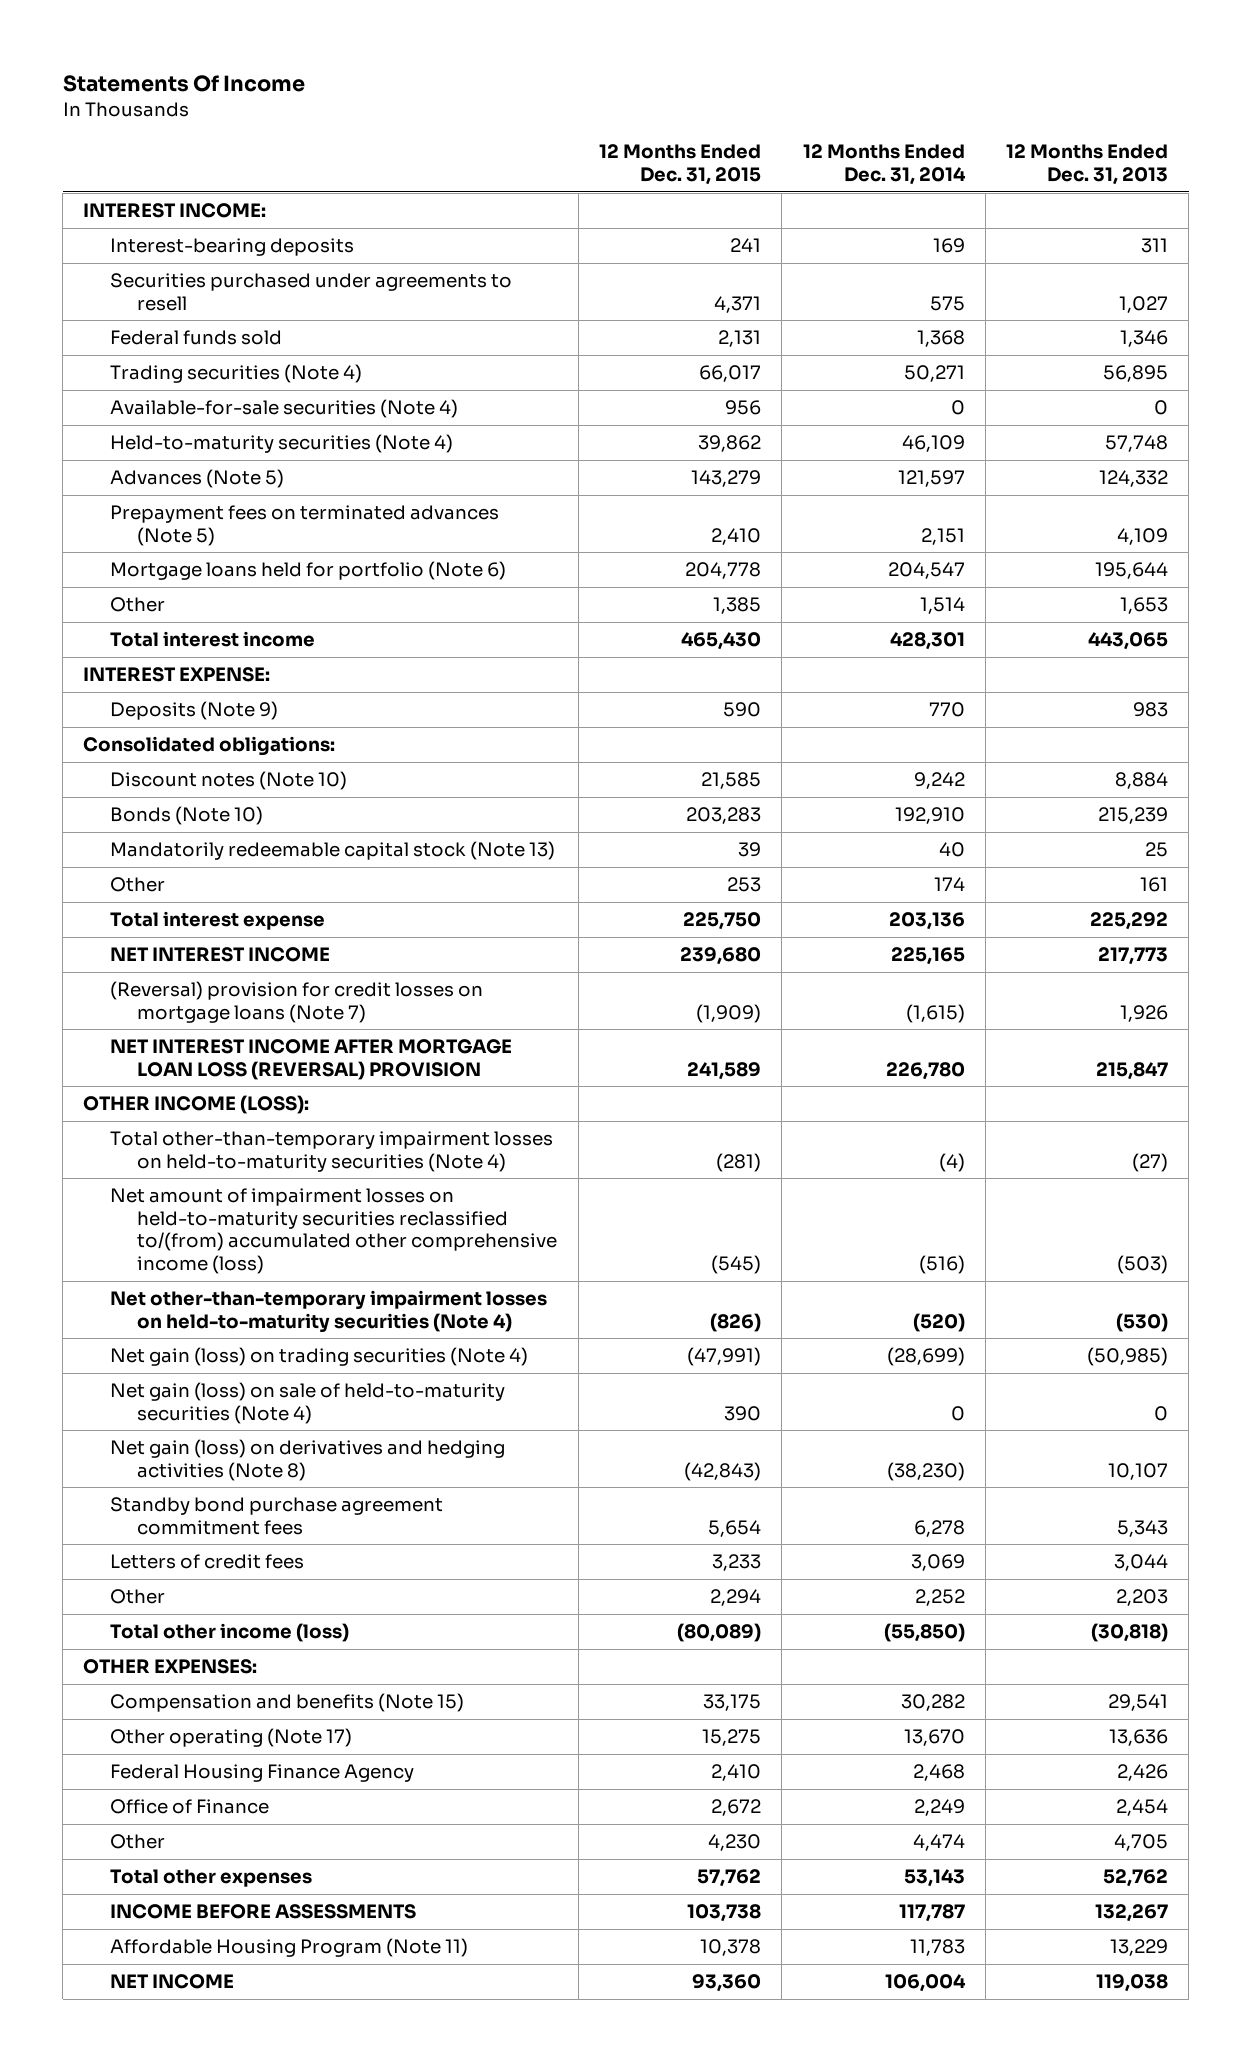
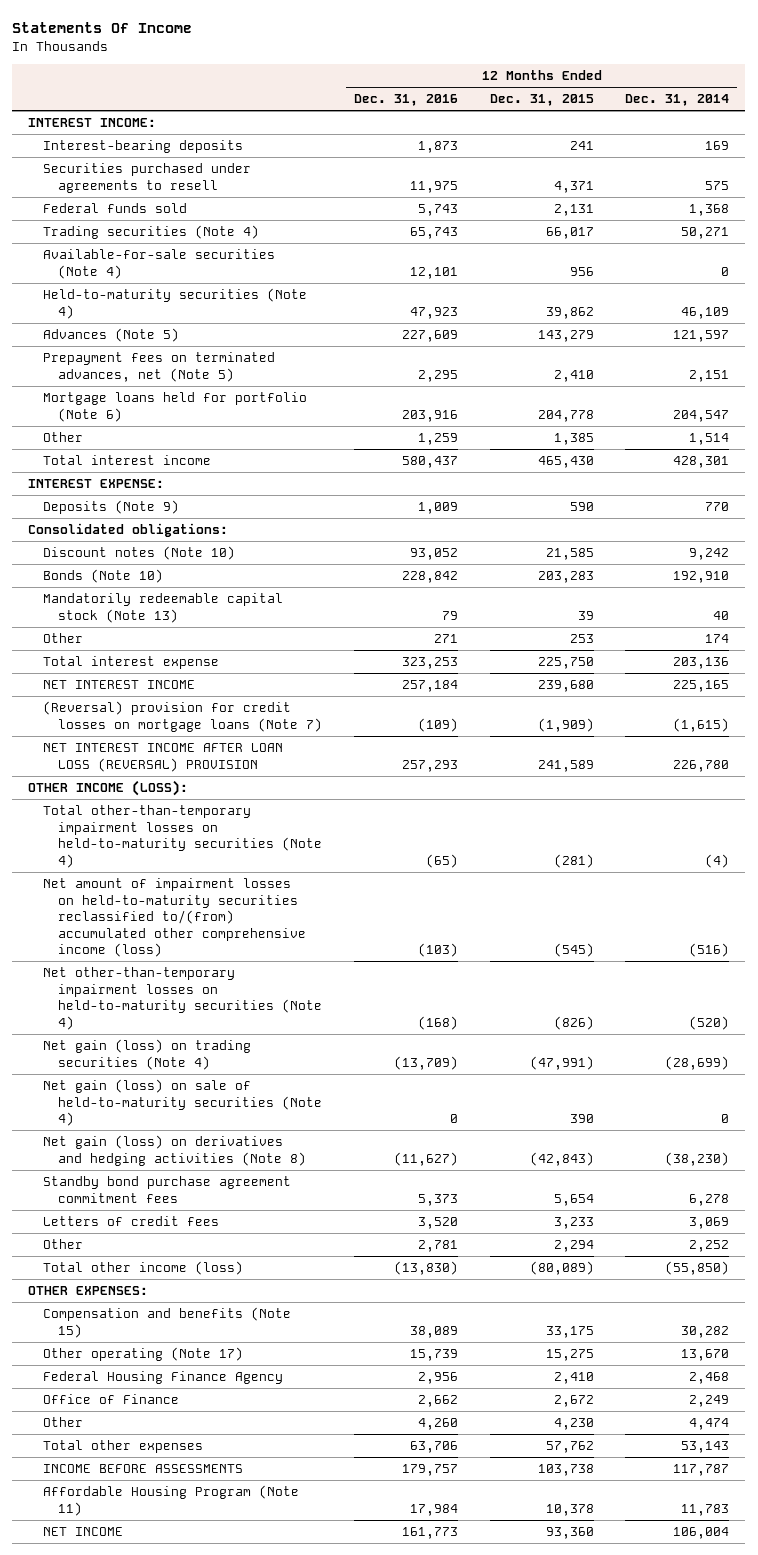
[1006,144,1169,185] 12 Months Ended Dec. 31, 2013 -> none
none -> [353,94,458,107] Dec. 31, 2016
[110,505,500,546] Prepayment fees on terminated advances (Note 5) -> [43,352,276,382] Prepayment fees on terminated advances, net (Note 5)
[110,1039,513,1080] NET INTEREST INCOME AFTER MORTGAGE LOAN LOSS (REVERSAL) PROVISION -> [43,743,284,772] NET INTEREST INCOME AFTER LOAN LOSS (REVERSAL) PROVISION

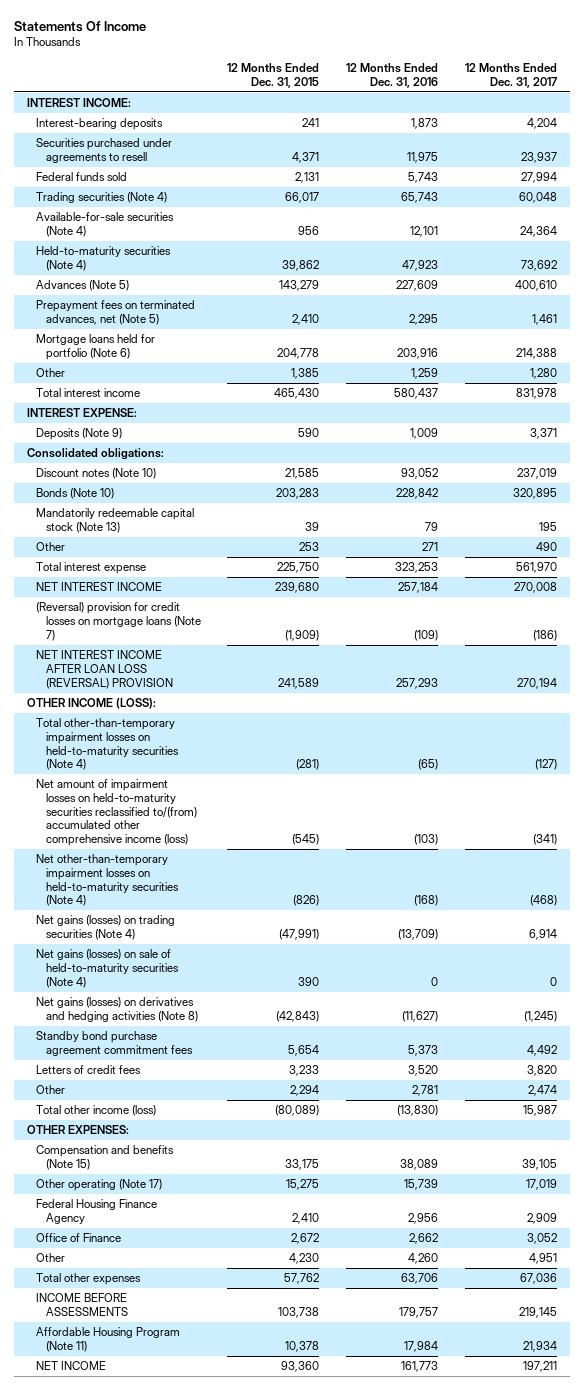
[625,94,730,107] Dec. 31, 2014 -> none
none -> [464,63,557,88] 12 Months Ended Dec. 31, 2017
[43,1039,252,1070] Net gain (loss) on trading securities (Note 4) -> [36,915,176,940] Net gains (losses) on trading securities (Note 4)
[43,1079,323,1127] Net gain (loss) on sale of held-to-maturity securities (Note 4) -> [36,949,179,988] Net gains (losses) on sale of held-to-maturity securities (Note 4)
[43,1135,307,1166] Net gain (loss) on derivatives and hedging activities (Note 8) -> [36,997,198,1022] Net gains (losses) on derivatives and hedging activities (Note 8)

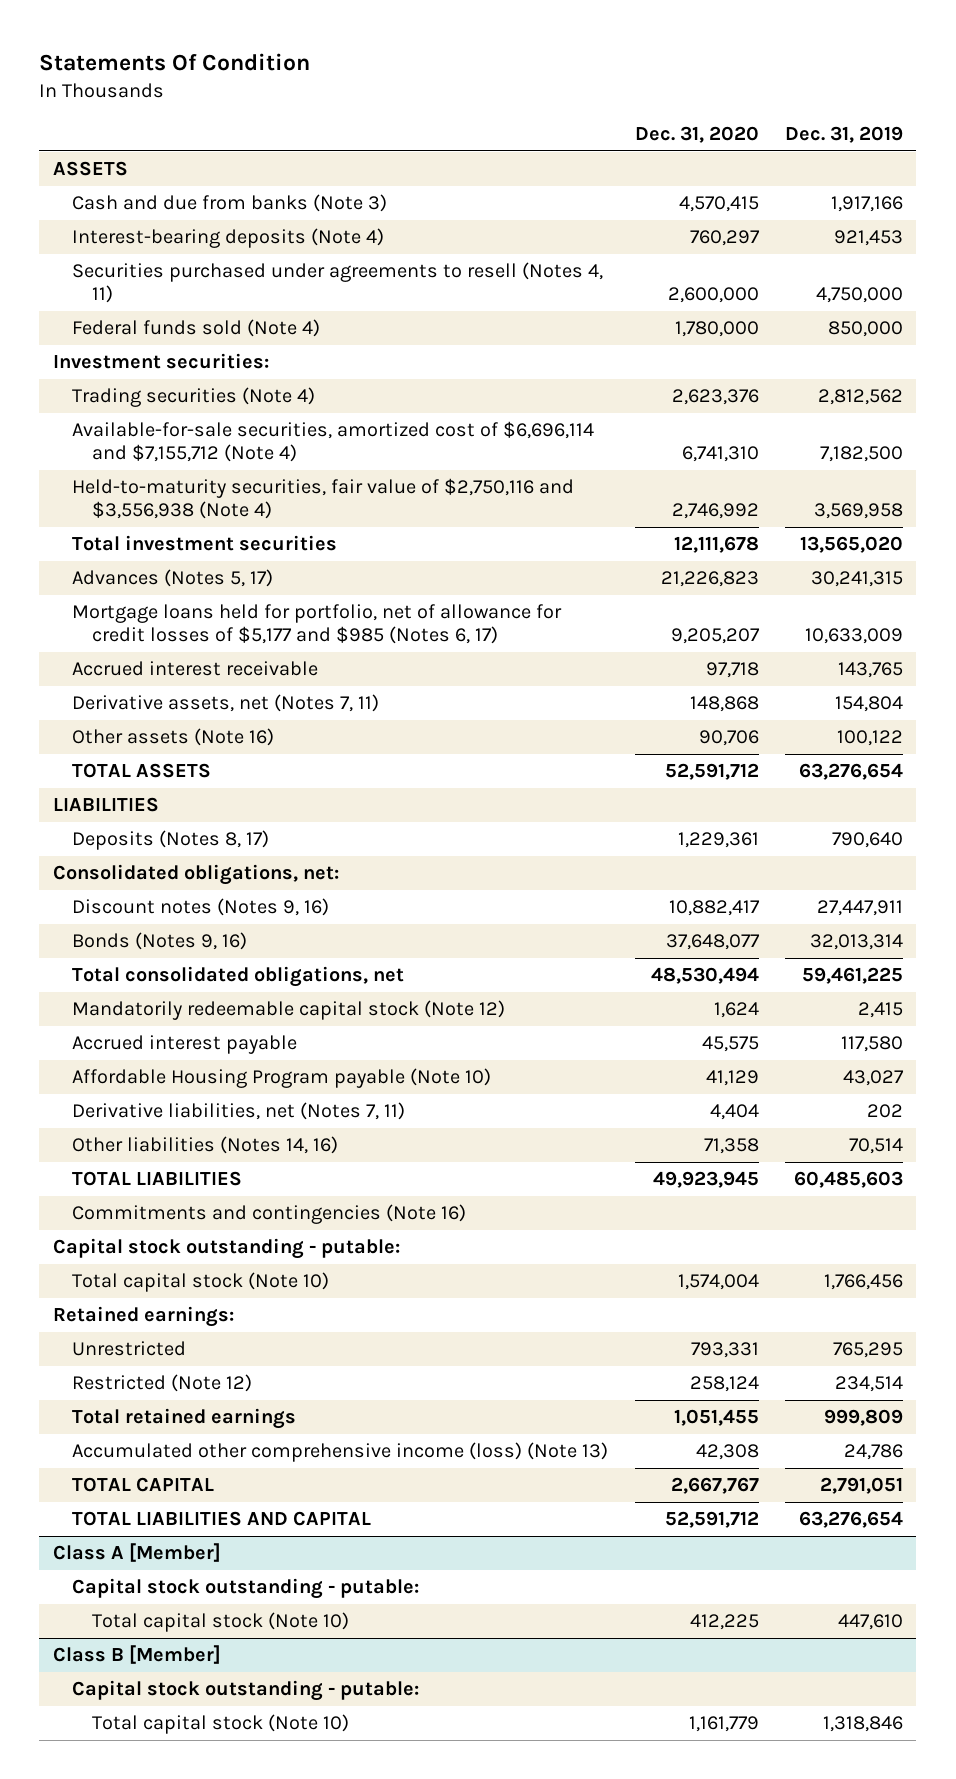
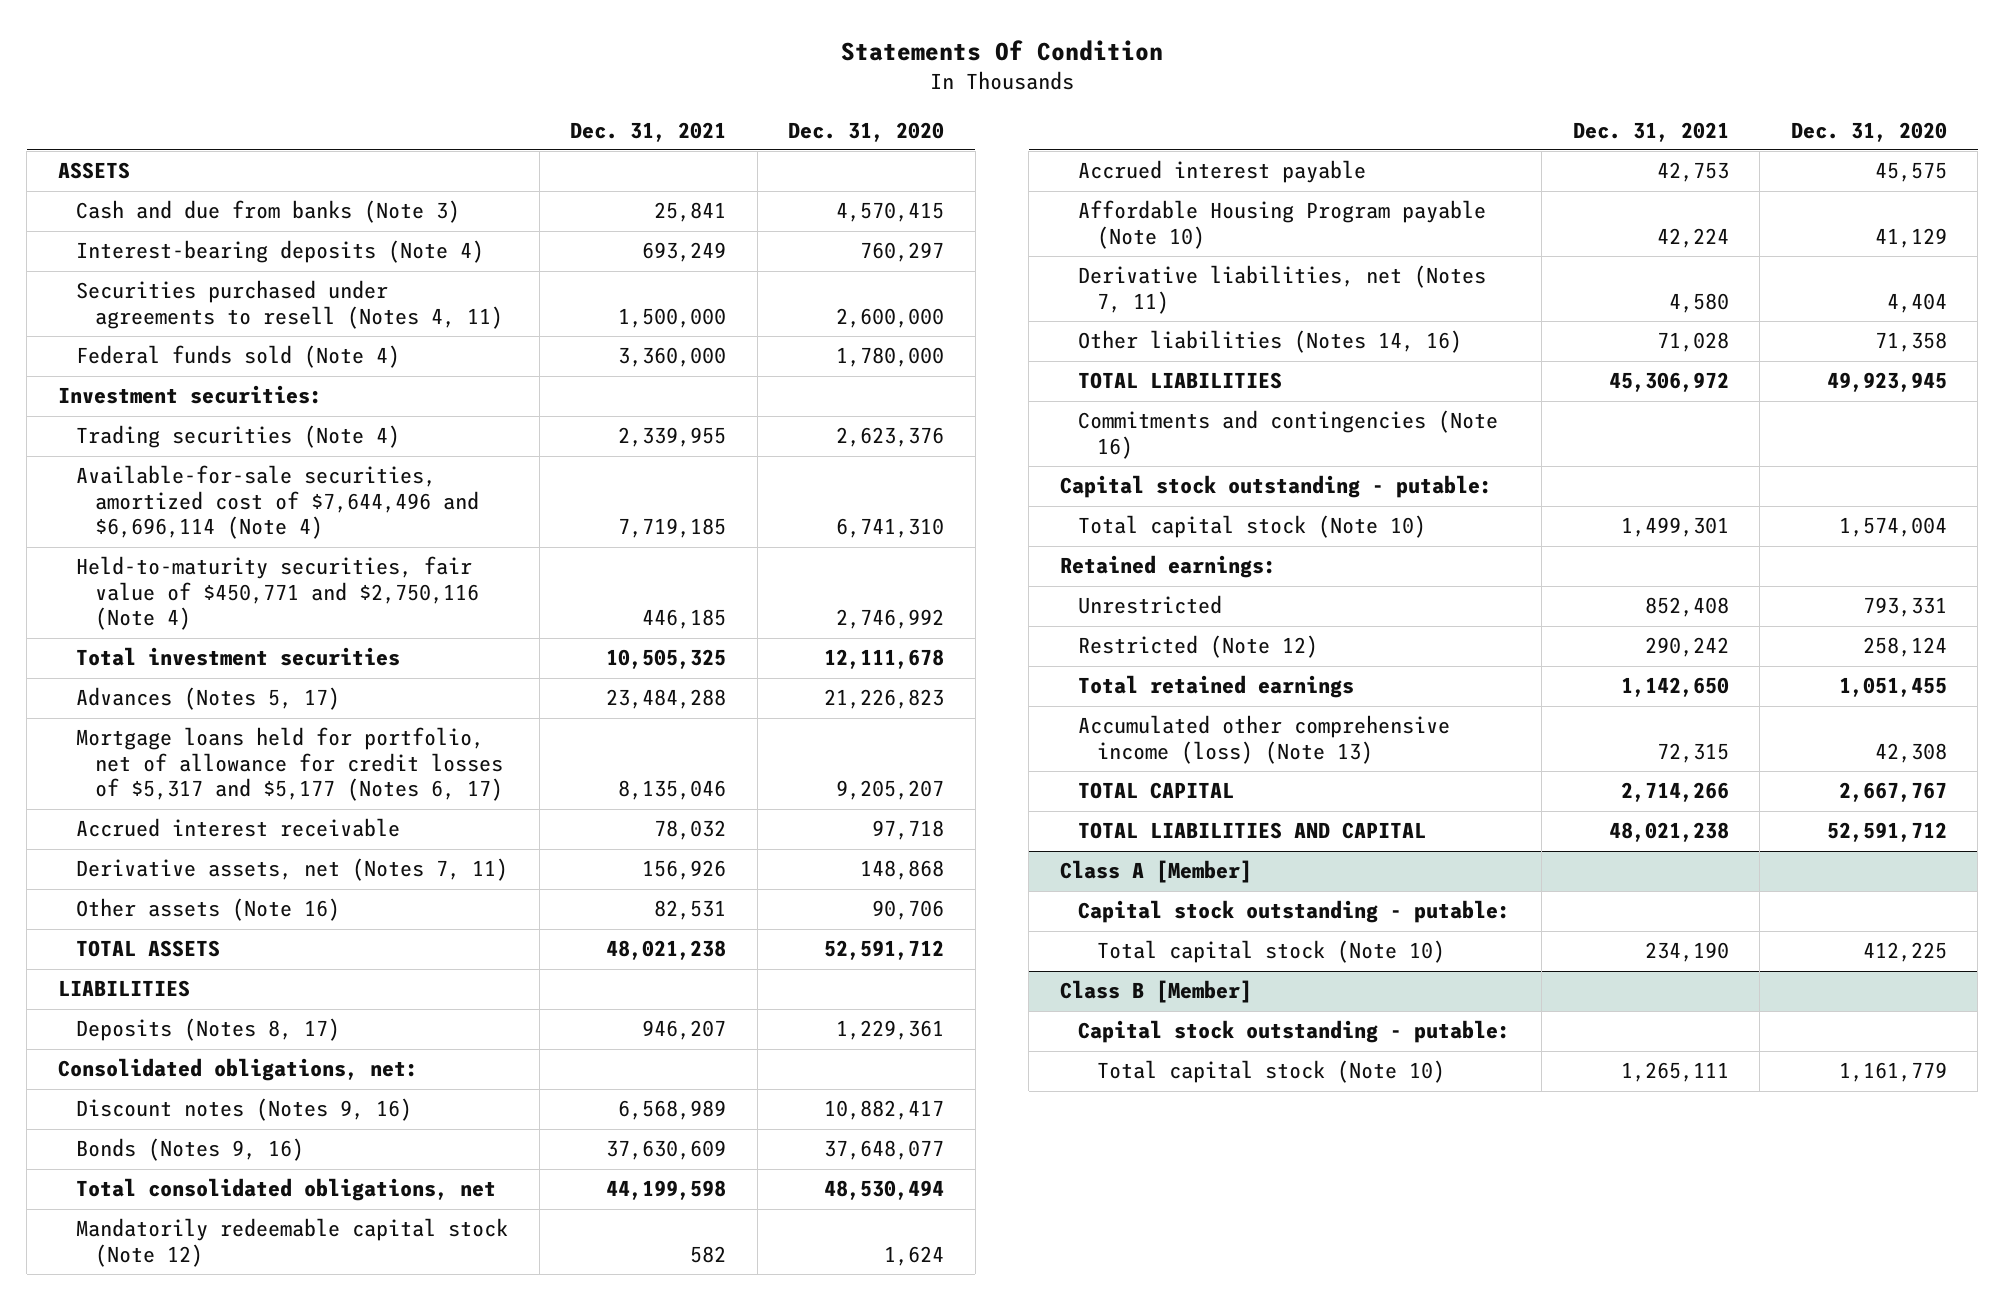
[785,125,904,143] Dec. 31, 2019 -> none
none -> [570,121,727,142] Dec. 31, 2021
[72,421,595,463] Available-for-sale securities, amortized cost of $6,696,114 and $7,155,712 (Note 4) -> [76,465,479,540] Available-for-sale securities, amortized cost of $7,644,496 and $6,696,114 (Note 4)
[72,478,575,520] Held-to-maturity securities, fair value of $2,750,116 and $3,556,938 (Note 4) -> [76,556,479,631] Held-to-maturity securities, fair value of $450,771 and $2,750,116 (Note 4)
[72,604,563,645] Mortgage loans held for portfolio, net of allowance for credit losses of $5,177 and $985 (Notes 6, 17) -> [76,727,503,802] Mortgage loans held for portfolio, net of allowance for credit losses of $5,317 and $5,177 (Notes 6, 17)

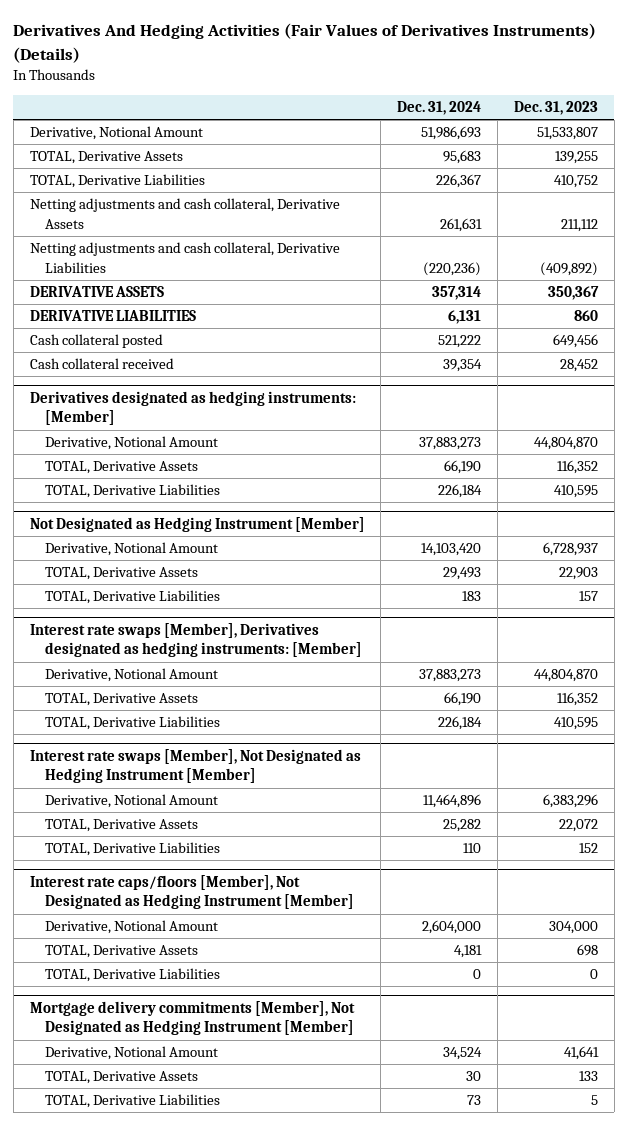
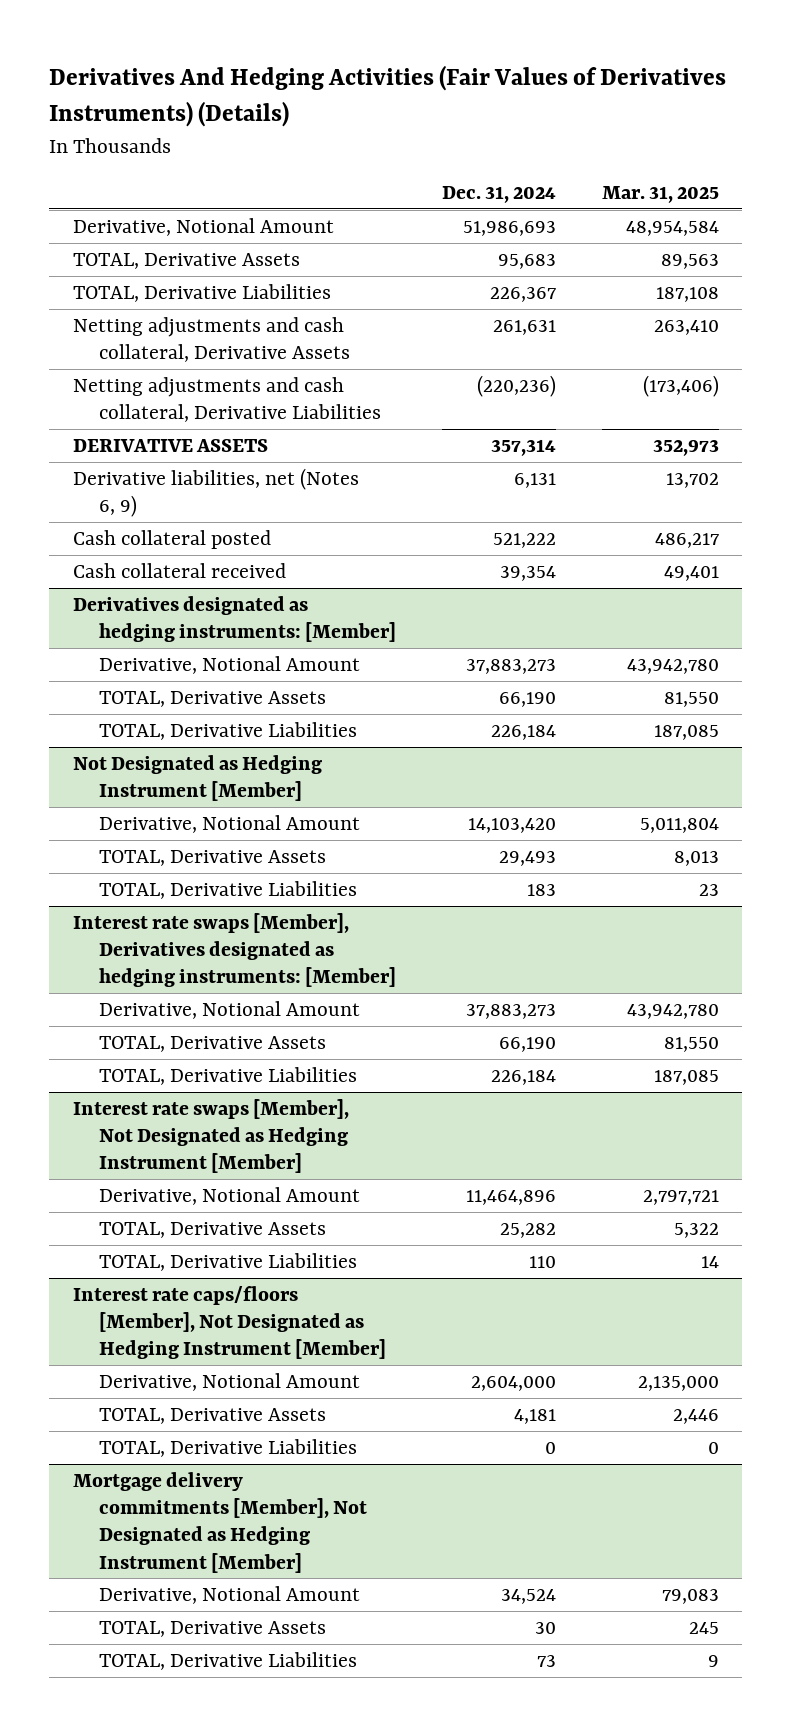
[514,100,599,115] Dec. 31, 2023 -> none
none -> [602,185,720,203] Mar. 31, 2025
[29,310,196,322] DERIVATIVE LIABILITIES -> [72,468,359,518] Derivative liabilities, net (Notes 6, 9)

